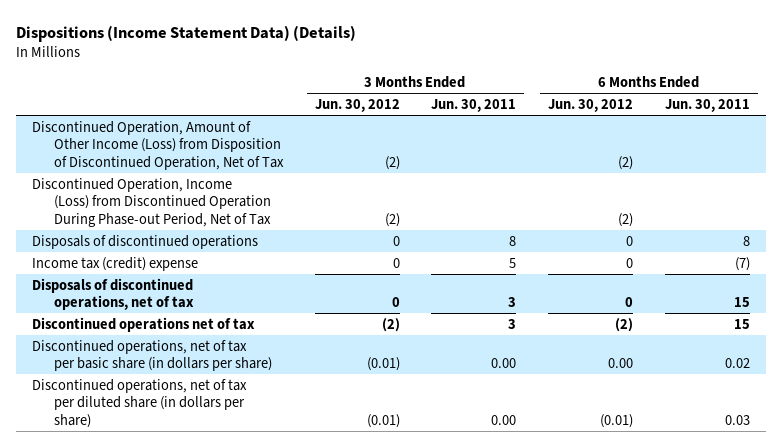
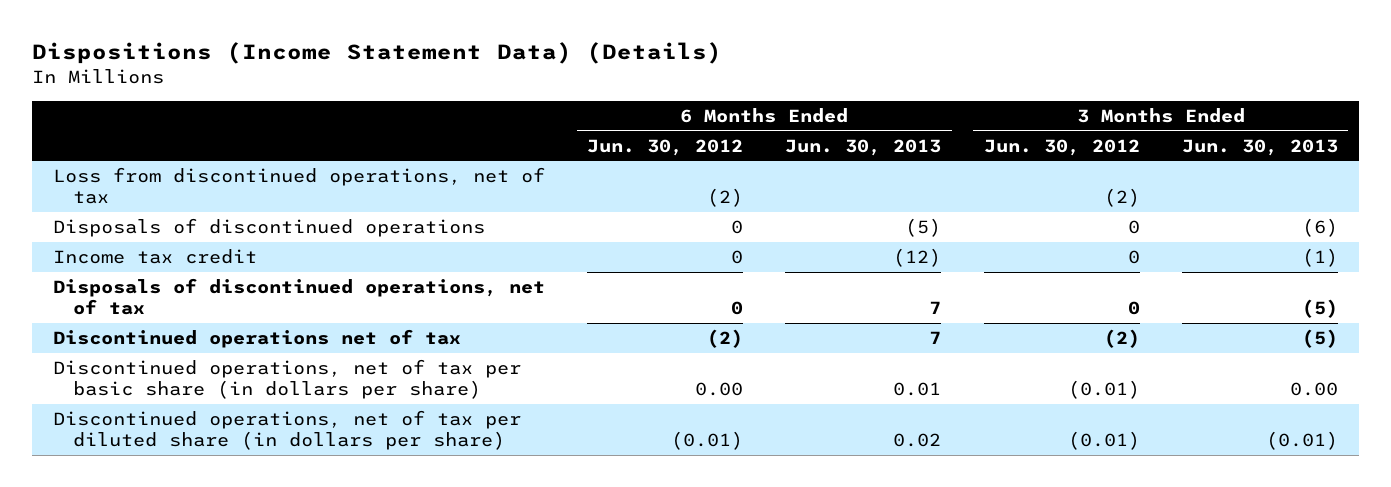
[431,98,517,112] Jun. 30, 2011 -> none
[664,98,750,112] Jun. 30, 2011 -> none
none -> [785,138,942,156] Jun. 30, 2013
none -> [1181,138,1338,156] Jun. 30, 2013
[31,120,284,170] Discontinued Operation, Amount of Other Income (Loss) from Disposition of Discontinued Operation, Net of Tax -> none
[31,177,271,227] Discontinued Operation, Income (Loss) from Discontinued Operation During Phase-out Period, Net of Tax -> [53,167,546,205] Loss from discontinued operations, net of tax
[31,256,198,271] Income tax (credit) expense -> [53,249,258,265] Income tax credit

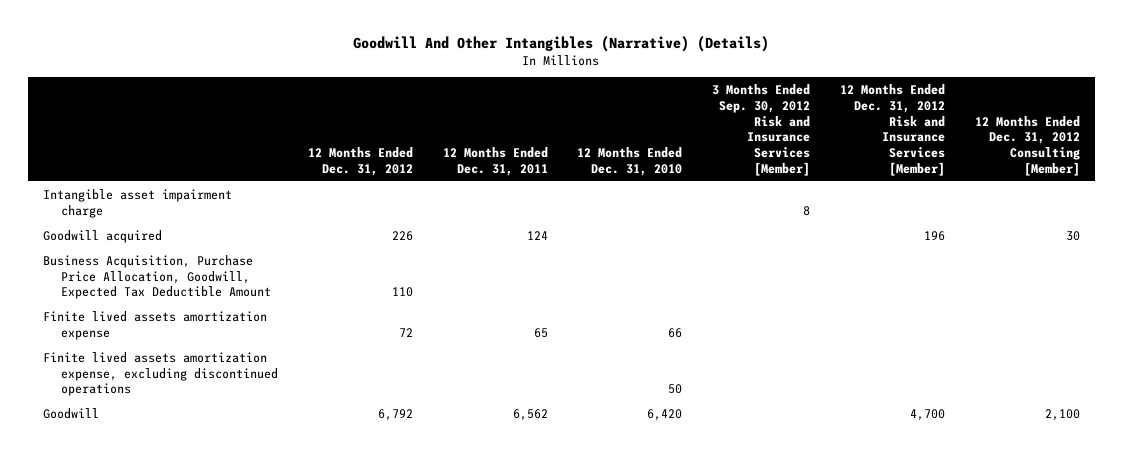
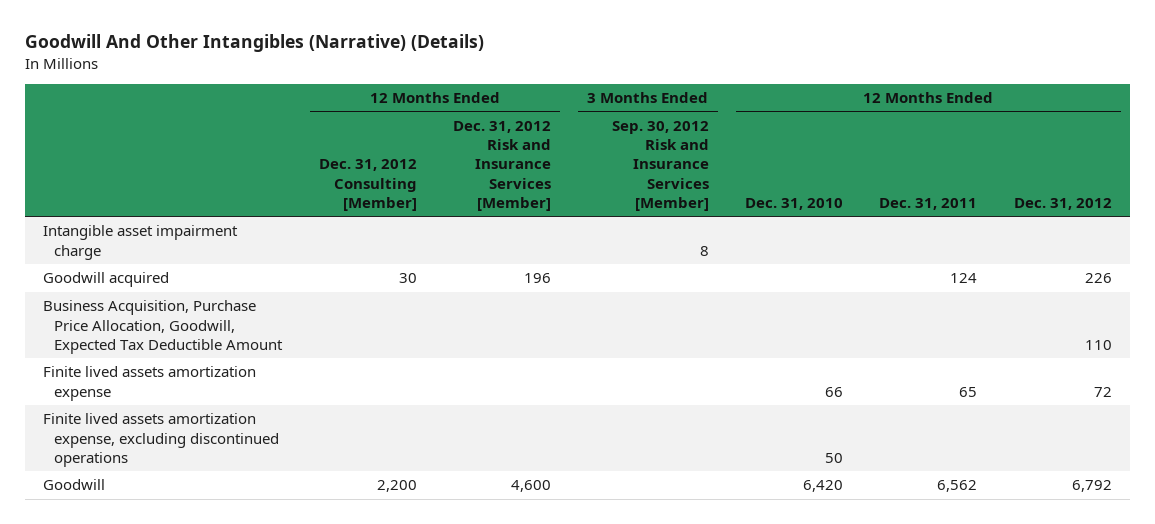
[909,408,945,421] 4,700 -> [511,480,552,493] 4,600
[1044,408,1080,421] 2,100 -> [376,480,417,493] 2,200

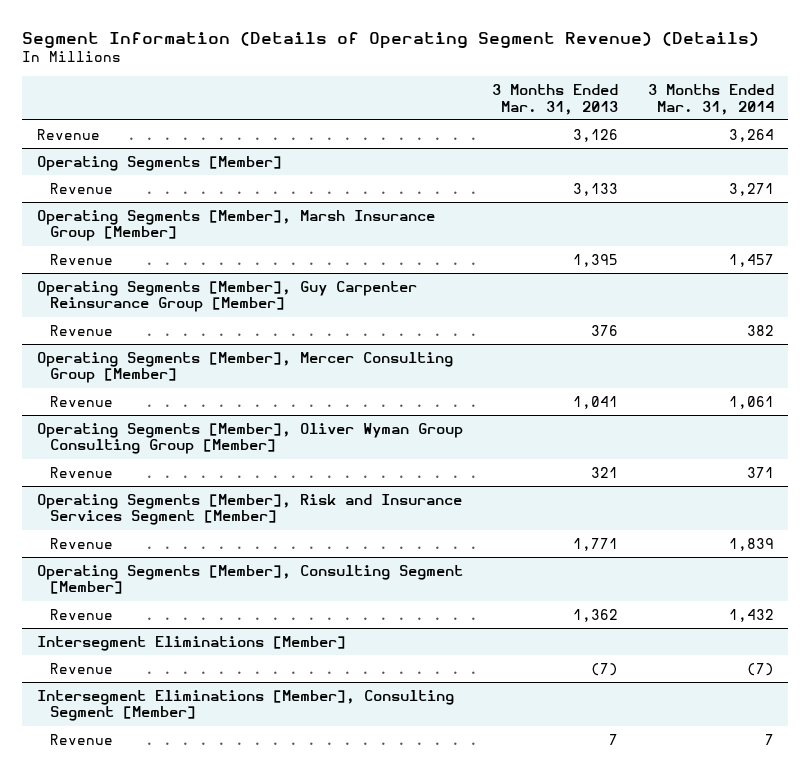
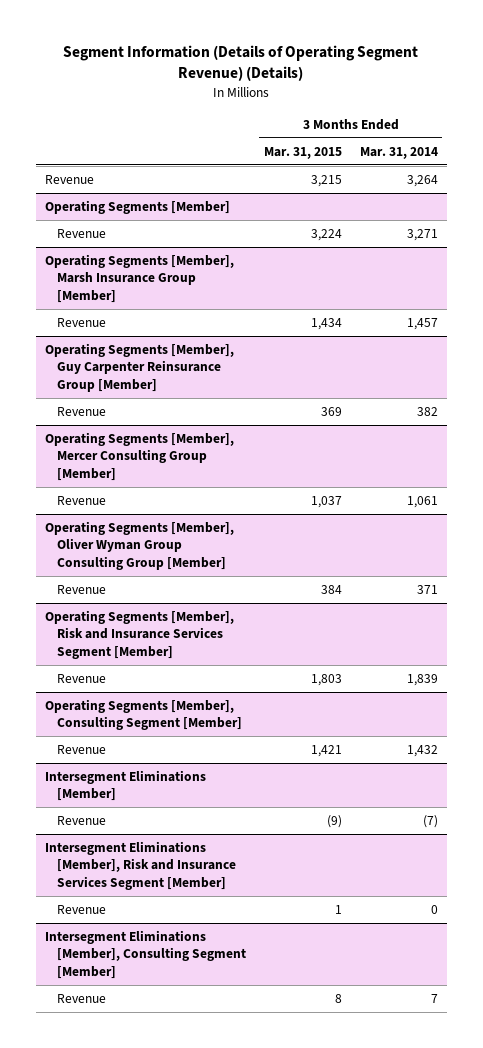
[492,84,619,115] 3 Months Ended Mar. 31, 2013 -> none
none -> [263,146,342,159] Mar. 31, 2015
none -> [44,841,237,890] Intersegment Eliminations [Member], Risk and Insurance Services Segment [Member]
none -> [57,905,107,915] Revenue

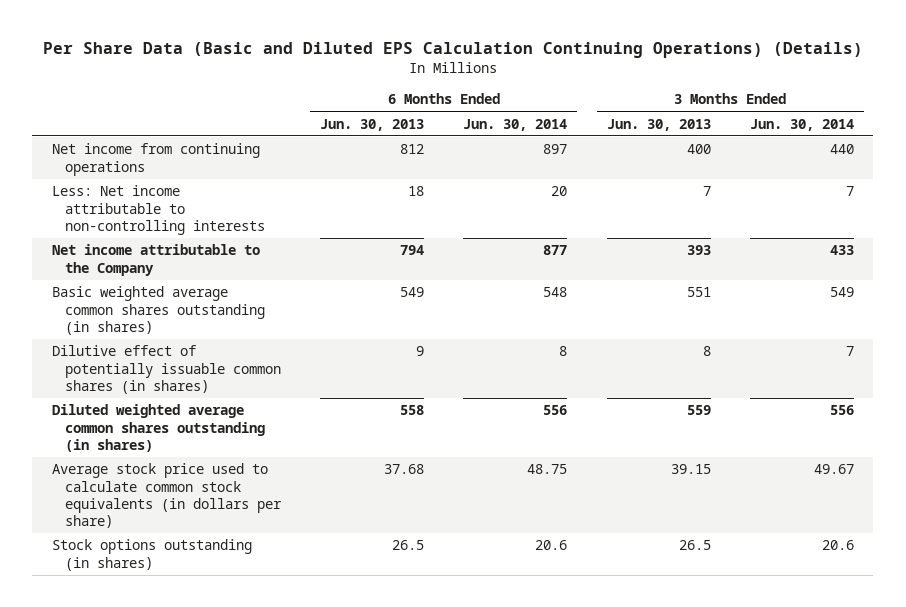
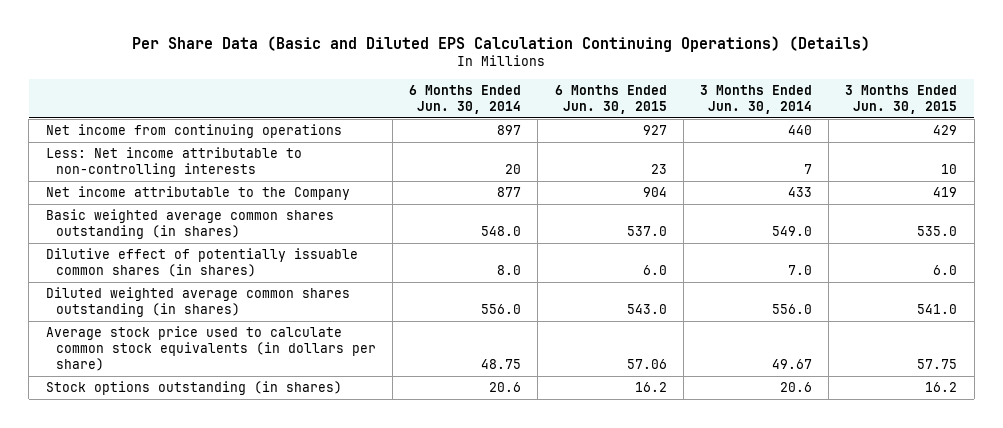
[320,118,425,131] Jun. 30, 2013 -> none
[606,118,711,131] Jun. 30, 2013 -> none
none -> [554,85,667,114] 6 Months Ended Jun. 30, 2015
none -> [845,85,958,114] 3 Months Ended Jun. 30, 2015
[543,287,568,298] 548 -> [481,226,522,237] 548.0
[829,287,854,298] 549 -> [771,226,812,237] 549.0
[559,346,568,357] 8 -> [497,265,522,276] 8.0
[845,346,854,357] 7 -> [787,265,812,276] 7.0
[543,405,568,416] 556 -> [481,304,522,315] 556.0
[829,405,854,416] 556 -> [771,304,812,315] 556.0

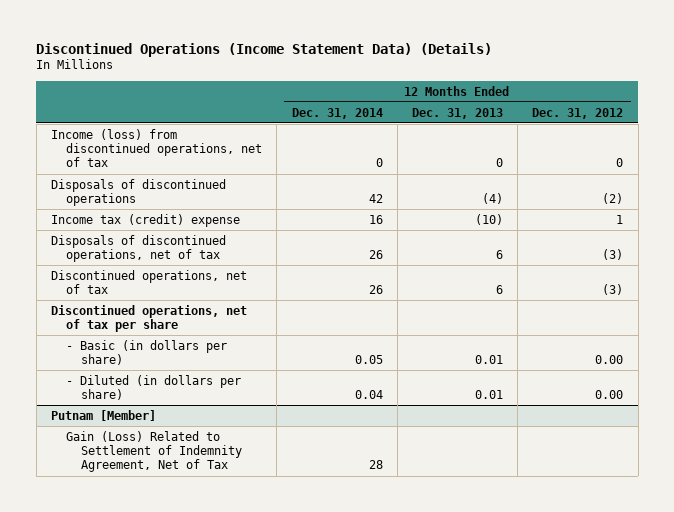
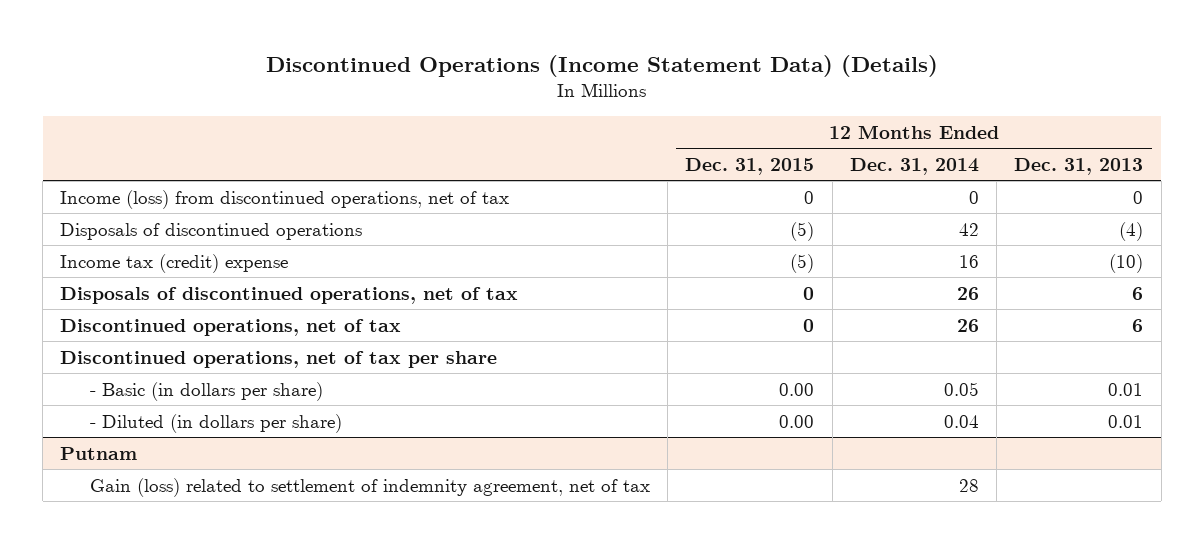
[532,107,624,119] Dec. 31, 2012 -> none
none -> [685,157,815,175] Dec. 31, 2015
[50,409,156,421] Putnam [Member] -> [60,446,138,460] Putnam
[66,430,243,473] Gain (Loss) Related to Settlement of Indemnity Agreement, Net of Tax -> [89,477,650,497] Gain (loss) related to settlement of indemnity agreement, net of tax

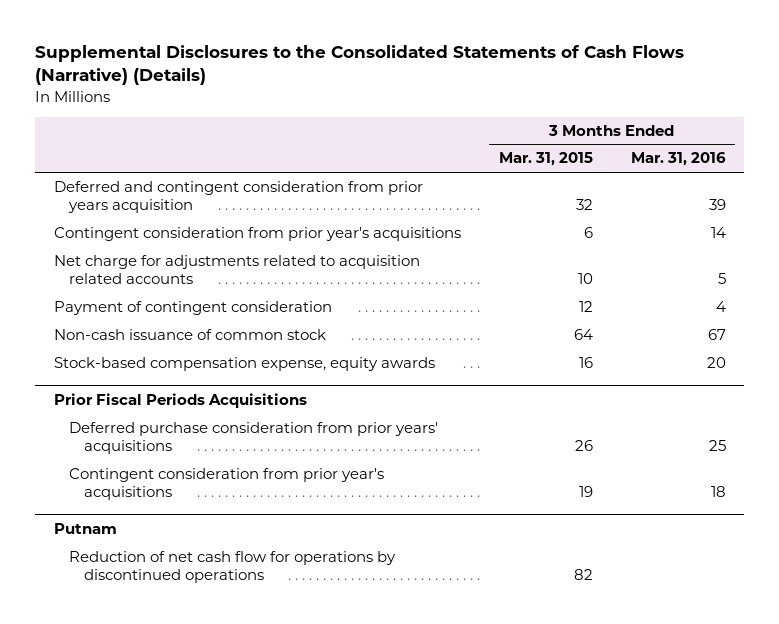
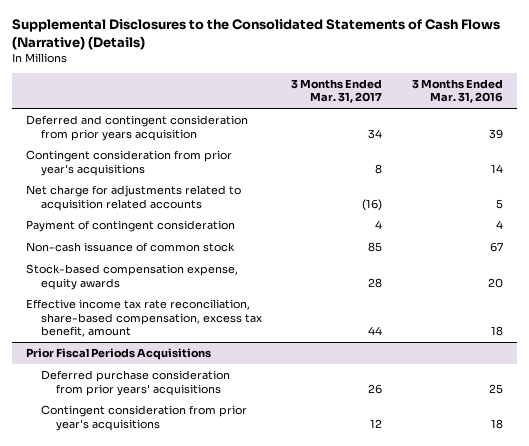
[498,152,593,167] Mar. 31, 2015 -> none
none -> [291,78,383,104] 3 Months Ended Mar. 31, 2017
none -> [26,299,262,338] Effective income tax rate reconciliation, share-based compensation, excess tax benefit, amount
[53,523,117,535] Putnam -> none
[68,551,396,583] Reduction of net cash flow for operations by discontinued operations -> none

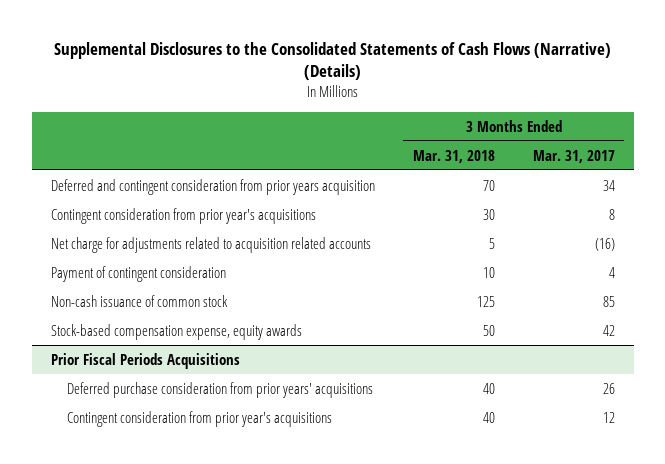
[411,78,503,104] 3 Months Ended Mar. 31, 2016 -> none
none -> [412,149,495,163] Mar. 31, 2018
[26,299,262,338] Effective income tax rate reconciliation, share-based compensation, excess tax benefit, amount -> none
[368,277,383,288] 28 -> [602,324,615,336] 42

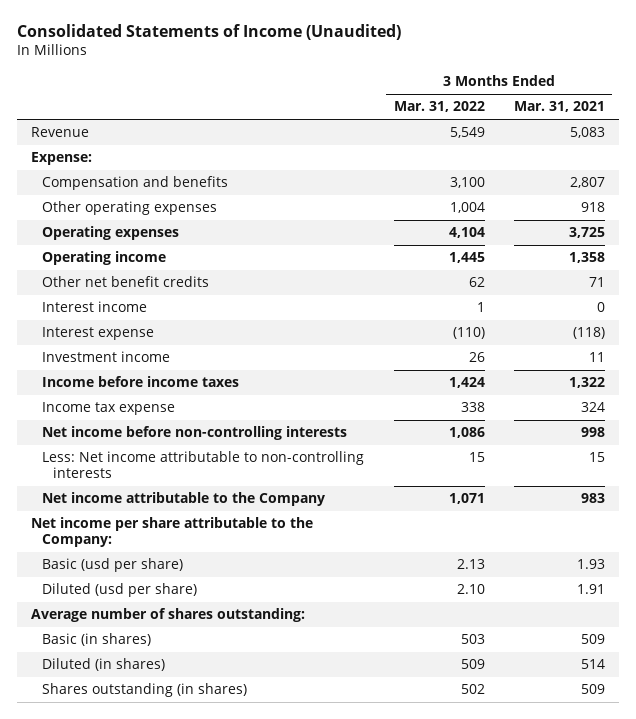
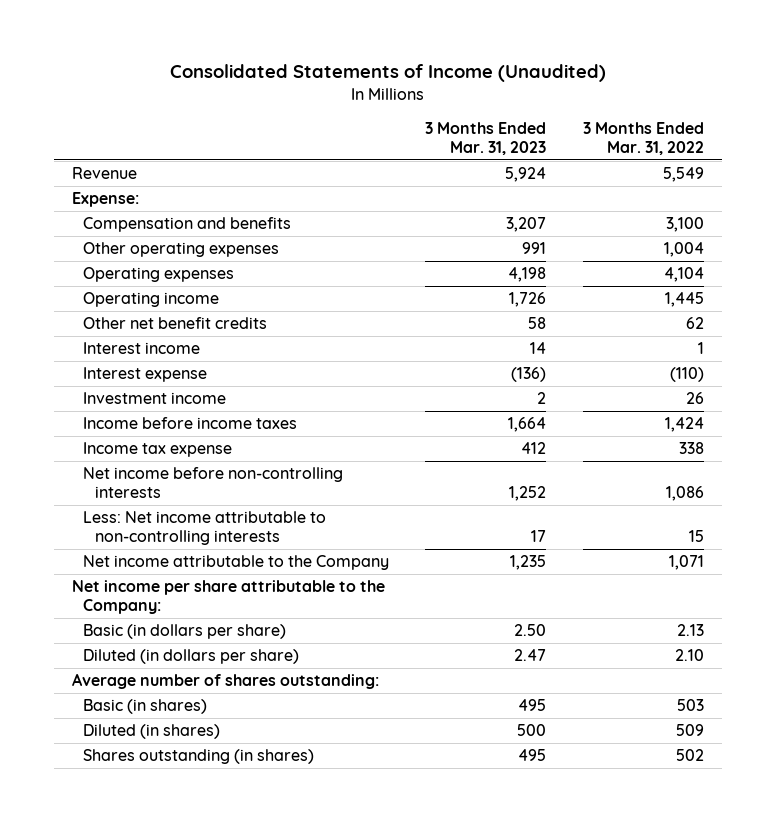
[513,101,605,113] Mar. 31, 2021 -> none
none -> [425,121,547,155] 3 Months Ended Mar. 31, 2023
[42,558,184,573] Basic (usd per share) -> [83,624,287,640] Basic (in dollars per share)
[42,583,198,598] Diluted (usd per share) -> [83,649,300,665] Diluted (in dollars per share)

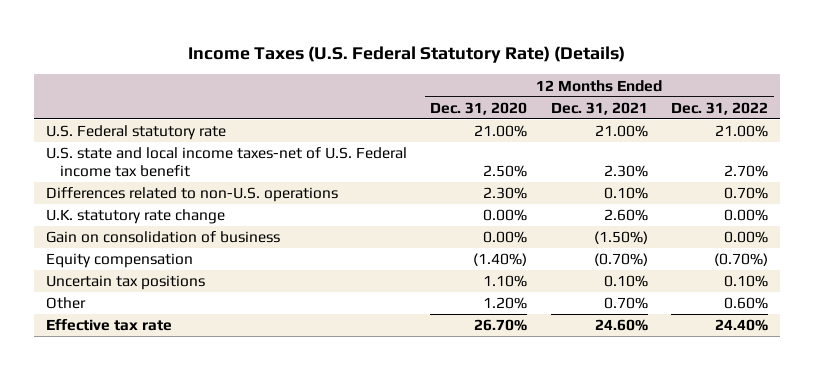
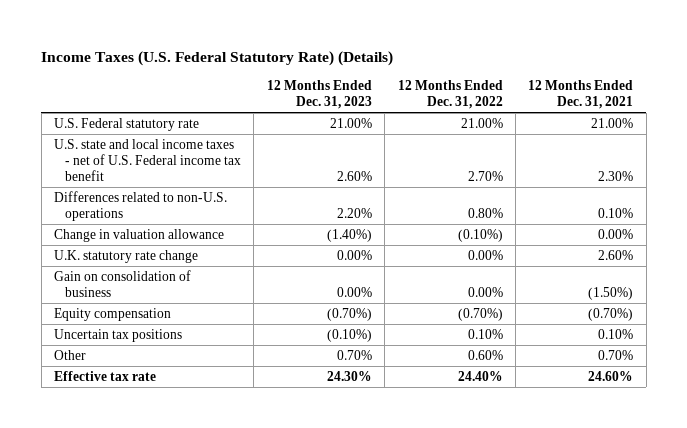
[430,101,528,115] Dec. 31, 2020 -> none
none -> [266,79,372,110] 12 Months Ended Dec. 31, 2023
[45,147,407,178] U.S. state and local income taxes-net of U.S. Federal income tax benefit -> [54,138,241,182] U.S. state and local income taxes - net of U.S. Federal income tax benefit
[724,187,769,200] 0.70% -> [467,208,503,219] 0.80%
none -> [54,228,225,242] Change in valuation allowance

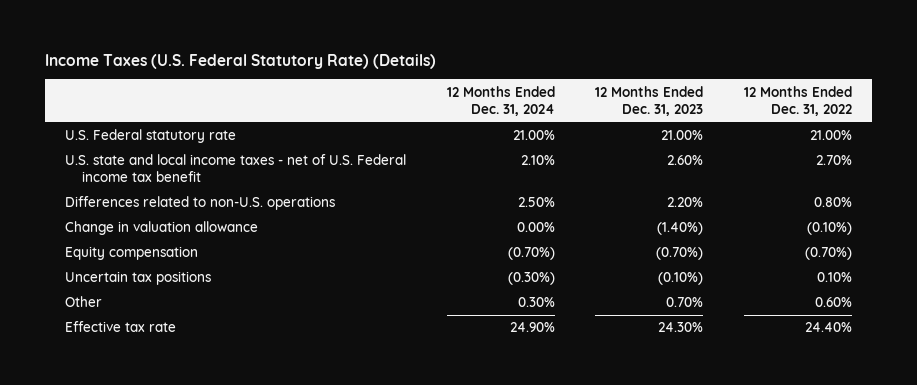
[528,79,634,110] 12 Months Ended Dec. 31, 2021 -> none
none -> [446,85,555,116] 12 Months Ended Dec. 31, 2024
[54,249,199,263] U.K. statutory rate change -> none
[54,269,192,298] Gain on consolidation of business -> none

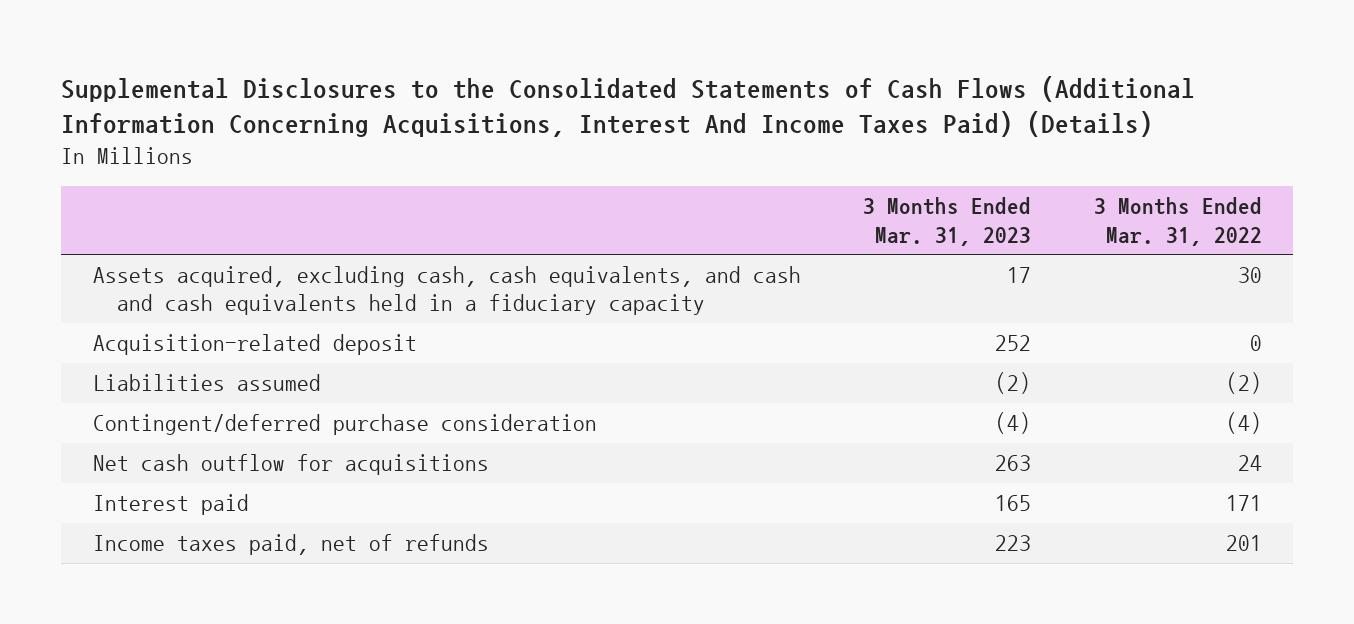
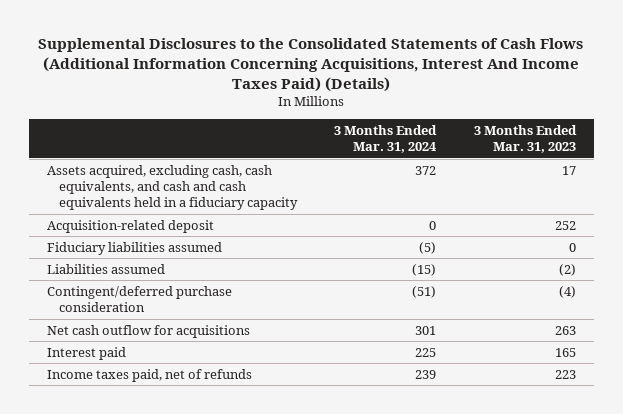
[1093,197,1262,246] 3 Months Ended Mar. 31, 2022 -> none
none -> [334,124,438,154] 3 Months Ended Mar. 31, 2024
none -> [47,241,223,255] Fiduciary liabilities assumed

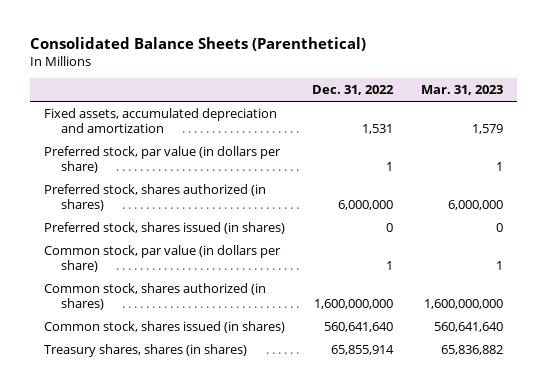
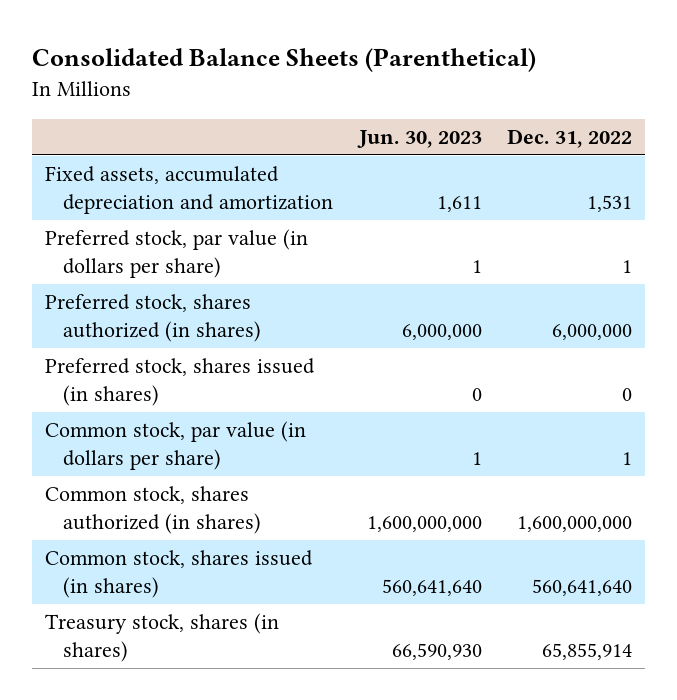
[421,85,504,96] Mar. 31, 2023 -> none
none -> [356,129,482,148] Jun. 30, 2023
[43,343,247,357] Treasury shares, shares (in shares) -> [44,613,279,663] Treasury stock, shares (in shares)

